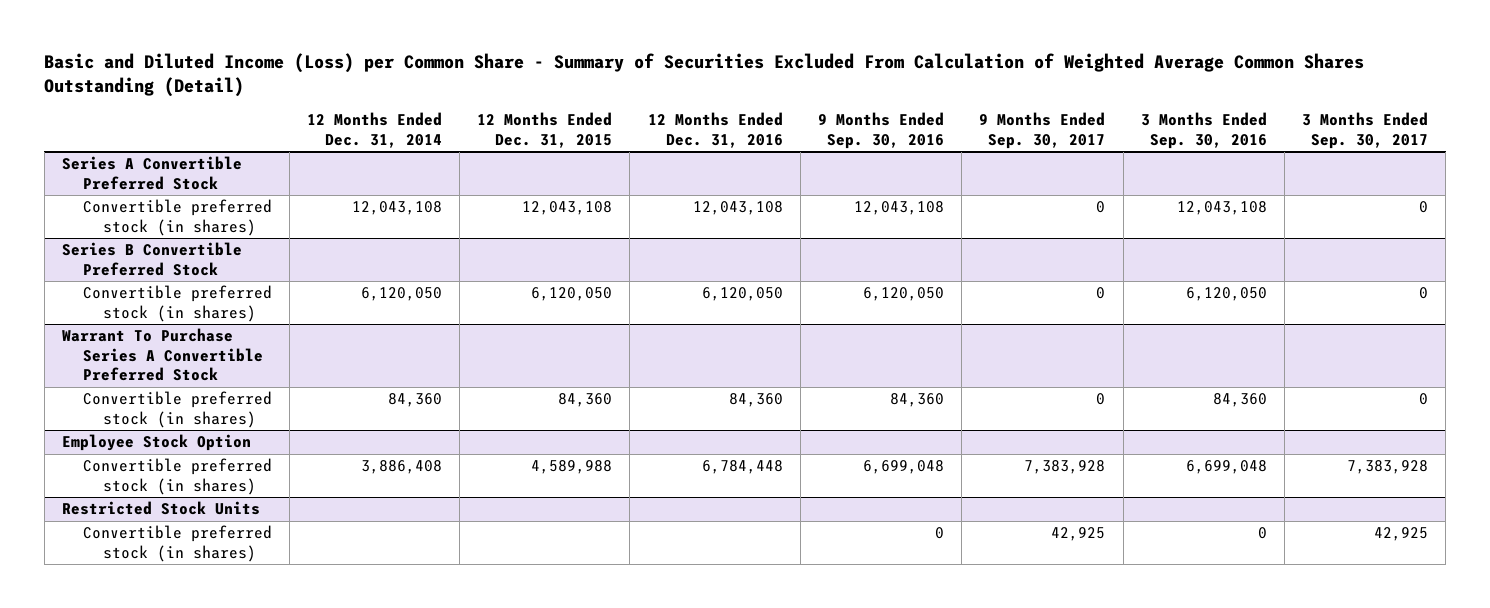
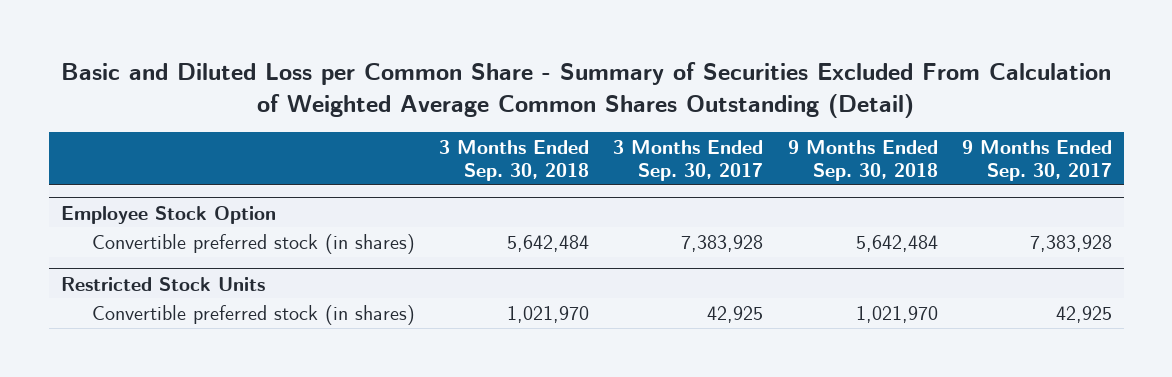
[44,53,1365,98] Basic and Diluted Income (Loss) per Common Share - Summary of Securities Excluded From Calculation of Weighted Average Common Shares Outstanding (Detail) -> [61,62,1112,118] Basic and Diluted Loss per Common Share - Summary of Securities Excluded From Calculation of Weighted Average Common Shares Outstanding (Detail)
[306,112,442,148] 12 Months Ended Dec. 31, 2014 -> none
[477,112,613,148] 12 Months Ended Dec. 31, 2015 -> none
[647,112,783,148] 12 Months Ended Dec. 31, 2016 -> none
[817,112,944,149] 9 Months Ended Sep. 30, 2016 -> none
[1140,112,1267,149] 3 Months Ended Sep. 30, 2016 -> none
none -> [439,139,590,182] 3 Months Ended Sep. 30, 2018
none -> [787,139,938,182] 9 Months Ended Sep. 30, 2018
[61,156,242,190] Series A Convertible Preferred Stock -> none
[82,199,272,236] Convertible preferred stock (in shares) -> none
[61,242,242,276] Series B Convertible Preferred Stock -> none
[82,285,272,322] Convertible preferred stock (in shares) -> none
[61,328,263,382] Warrant To Purchase Series A Convertible Preferred Stock -> none
[82,391,272,428] Convertible preferred stock (in shares) -> none

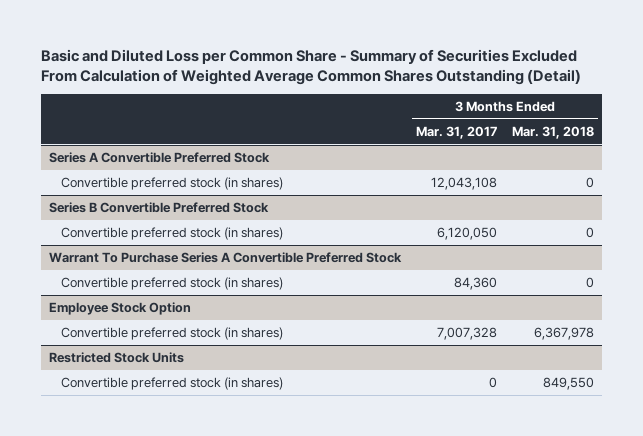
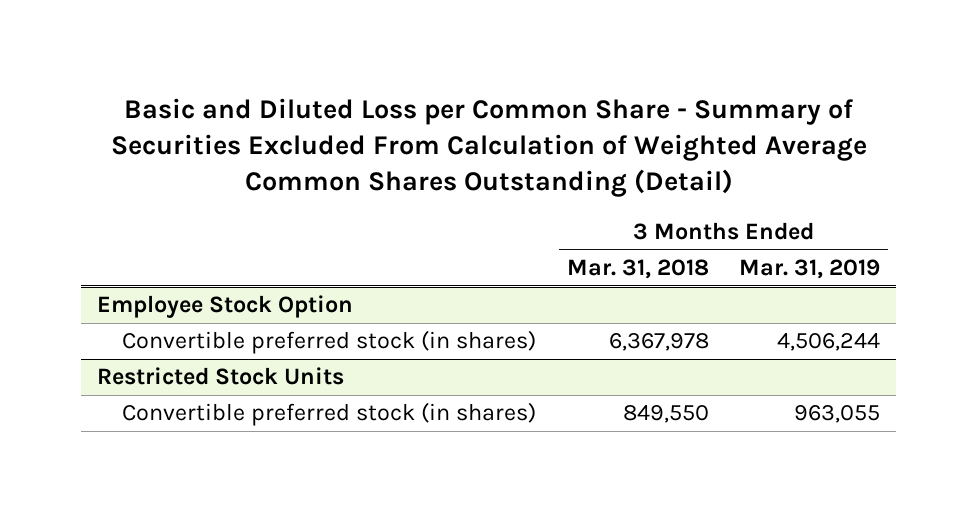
[416,125,498,139] Mar. 31, 2017 -> none
none -> [739,259,881,280] Mar. 31, 2019
[48,152,270,164] Series A Convertible Preferred Stock -> none
[61,177,284,191] Convertible preferred stock (in shares) -> none
[48,202,269,214] Series B Convertible Preferred Stock -> none
[61,227,284,241] Convertible preferred stock (in shares) -> none
[48,252,402,264] Warrant To Purchase Series A Convertible Preferred Stock -> none
[61,277,284,291] Convertible preferred stock (in shares) -> none

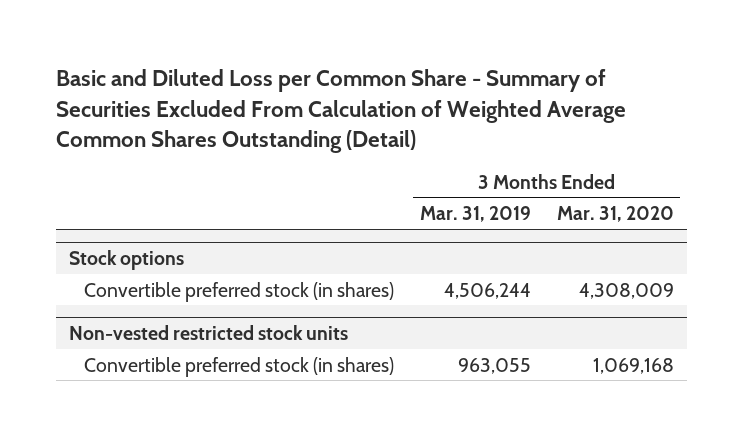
[566,259,709,280] Mar. 31, 2018 -> none
none -> [556,206,674,223] Mar. 31, 2020
[96,295,353,319] Employee Stock Option -> [69,249,185,270] Stock options
[96,367,344,386] Restricted Stock Units -> [69,324,349,340] Non-vested restricted stock units

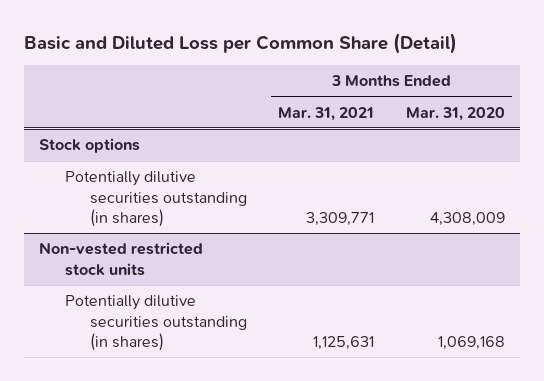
[56,69,627,153] Basic and Diluted Loss per Common Share - Summary of Securities Excluded From Calculation of Weighted Average Common Shares Outstanding (Detail) -> [23,32,457,54] Basic and Diluted Loss per Common Share (Detail)
[419,206,531,223] Mar. 31, 2019 -> none
none -> [278,106,375,121] Mar. 31, 2021
[84,281,395,302] Convertible preferred stock (in shares) -> [64,171,248,228] Potentially dilutive securities outstanding (in shares)
[84,356,395,377] Convertible preferred stock (in shares) -> [64,295,248,352] Potentially dilutive securities outstanding (in shares)

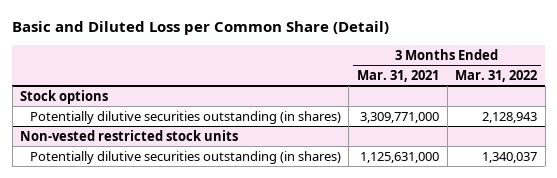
[405,106,505,121] Mar. 31, 2020 -> none
none -> [455,69,538,82] Mar. 31, 2022
[306,212,375,227] 3,309,771 -> [360,111,440,123] 3,309,771,000
[313,336,375,351] 1,125,631 -> [360,151,440,163] 1,125,631,000

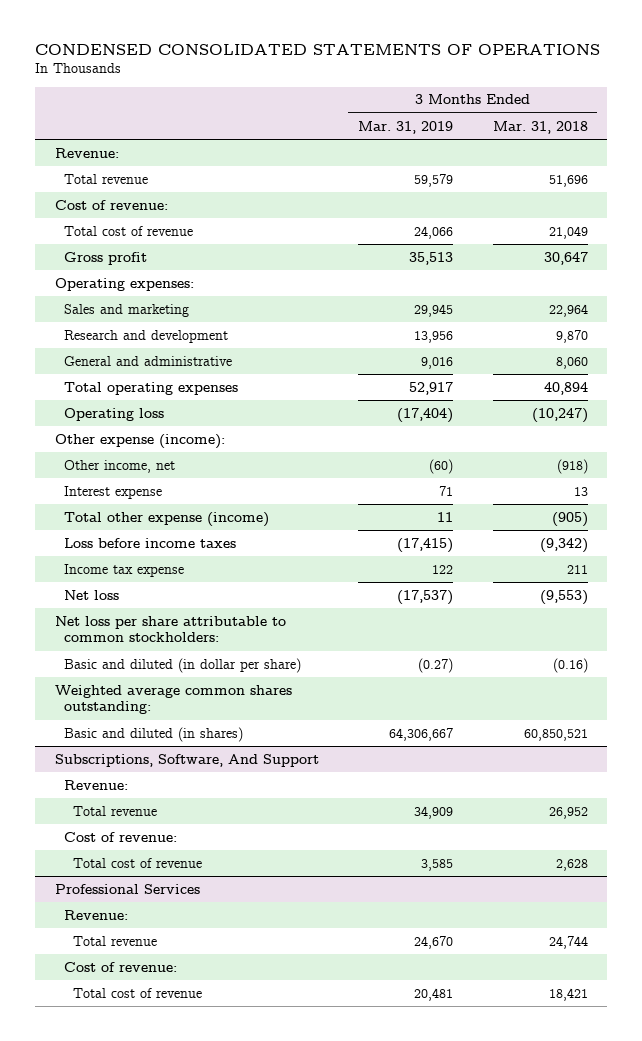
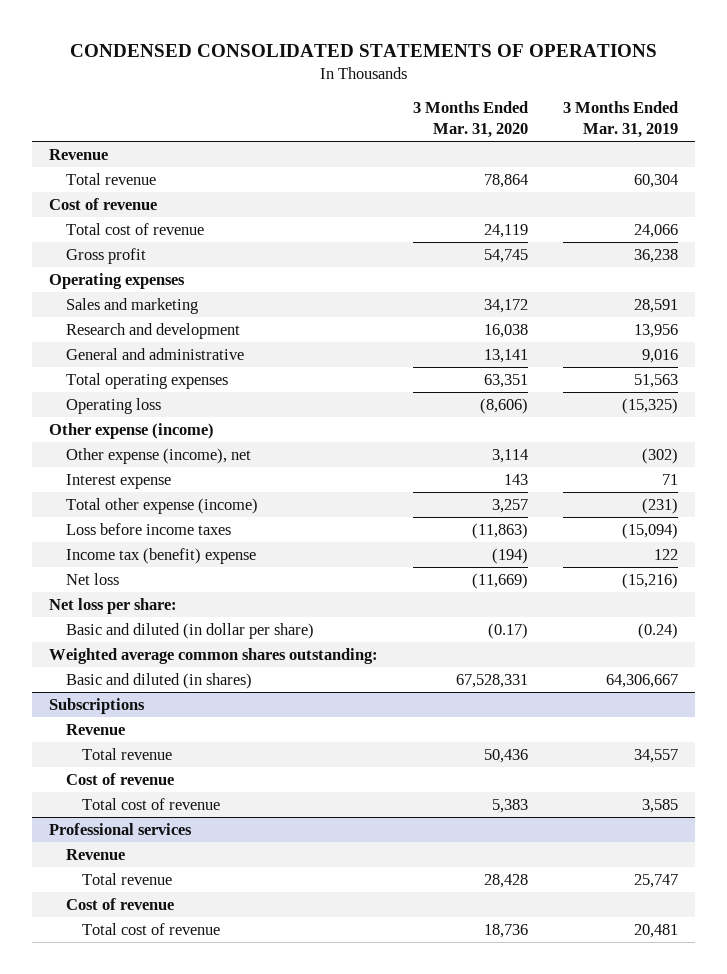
[492,120,588,134] Mar. 31, 2018 -> none
none -> [413,101,529,138] 3 Months Ended Mar. 31, 2020
[54,147,119,158] Revenue: -> [49,148,109,160] Revenue
[414,173,454,187] 59,579 -> [633,173,678,188] 60,304
[54,199,168,210] Cost of revenue: -> [49,197,158,210] Cost of revenue
[409,251,454,265] 35,513 -> [633,248,678,263] 36,238
[54,277,194,291] Operating expenses: -> [49,272,186,289] Operating expenses
[414,303,454,317] 29,945 -> [633,298,678,313] 28,591
[409,381,454,395] 52,917 -> [633,373,678,388] 51,563
[397,407,454,423] (17,404) -> [621,397,678,414] (15,325)
[54,433,225,449] Other expense (income): -> [49,422,215,439] Other expense (income)
[63,459,175,473] Other income, net -> [65,447,251,464] Other expense (income), net
[429,458,454,474] (60) -> [641,447,678,464] (302)
[437,511,454,522] 11 -> [641,497,678,514] (231)
[397,537,454,553] (17,415) -> [621,522,678,539] (15,094)
[63,563,184,577] Income tax expense -> [65,547,256,564] Income tax (benefit) expense
[397,589,454,605] (17,537) -> [621,572,678,589] (15,216)
[54,615,286,643] Net loss per share attributable to common stockholders: -> [49,597,178,614] Net loss per share:
[418,657,454,673] (0.27) -> [637,622,678,639] (0.24)
[54,753,319,767] Subscriptions, Software, And Support -> none
none -> [49,697,146,714] Subscriptions
[63,779,128,790] Revenue: -> [65,723,125,735] Revenue
[414,805,454,819] 34,909 -> [633,748,678,763] 34,557
[63,831,177,842] Cost of revenue: -> [65,772,174,785] Cost of revenue
[54,883,200,894] Professional Services -> [49,822,193,835] Professional services
[63,909,128,920] Revenue: -> [65,848,125,860] Revenue
[414,935,454,949] 24,670 -> [633,873,678,888] 25,747
[63,961,177,972] Cost of revenue: -> [65,897,174,910] Cost of revenue

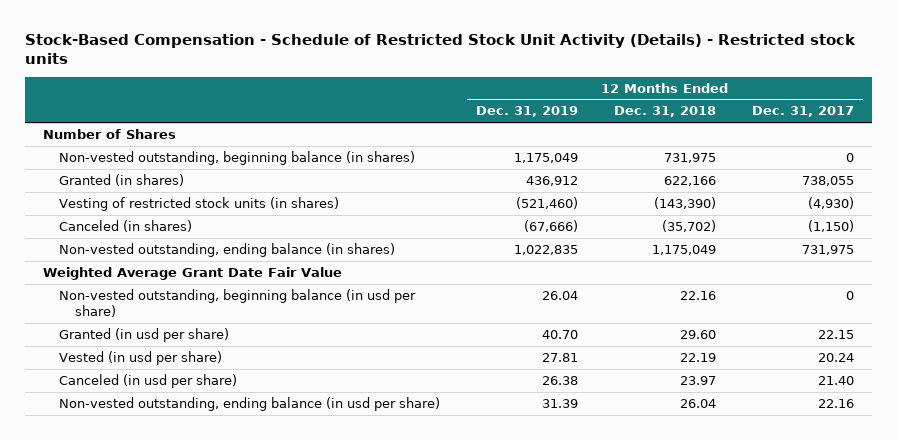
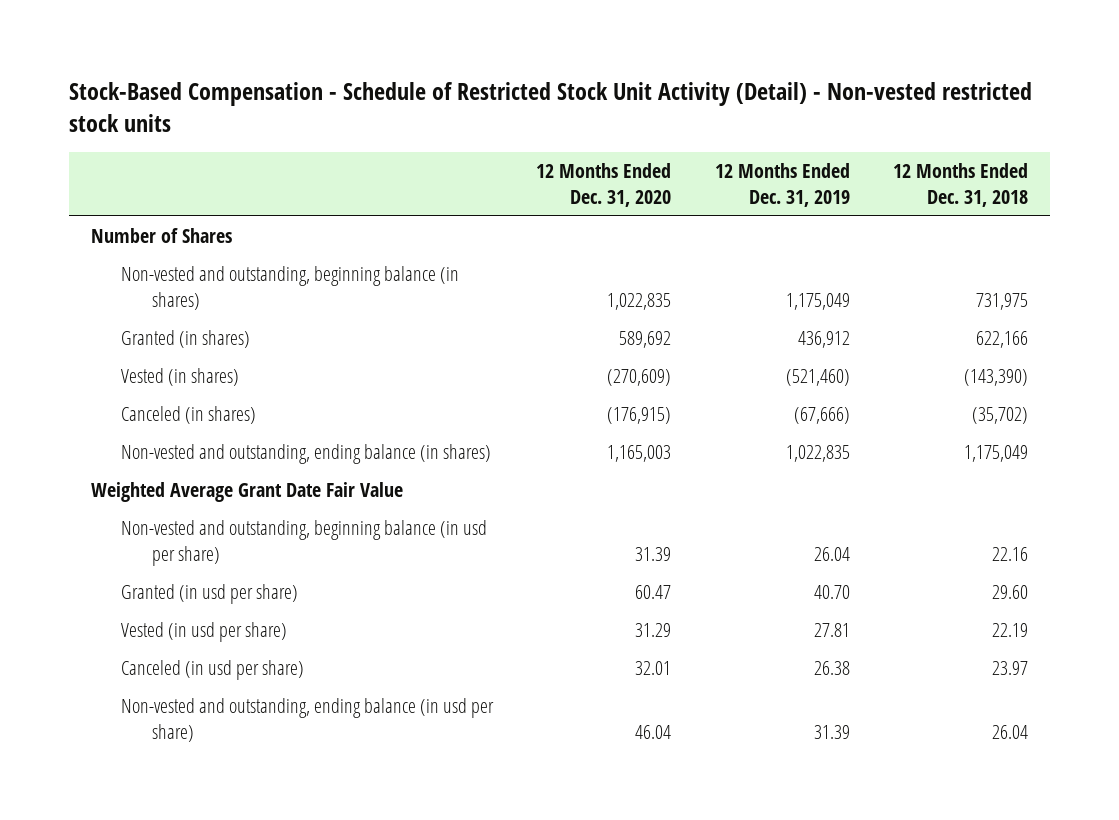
[25,33,857,65] Stock-Based Compensation - Schedule of Restricted Stock Unit Activity (Details) - Restricted stock units -> [68,82,1032,132] Stock-Based Compensation - Schedule of Restricted Stock Unit Activity (Detail) - Non-vested restricted stock units
[752,106,855,118] Dec. 31, 2017 -> none
none -> [536,163,672,207] 12 Months Ended Dec. 31, 2020
[58,150,415,165] Non-vested outstanding, beginning balance (in shares) -> [121,266,460,310] Non-vested and outstanding, beginning balance (in shares)
[58,196,339,211] Vesting of restricted stock units (in shares) -> [121,368,240,387] Vested (in shares)
[58,242,395,257] Non-vested outstanding, ending balance (in shares) -> [121,444,492,465] Non-vested and outstanding, ending balance (in shares)
[58,288,416,318] Non-vested outstanding, beginning balance (in usd per share) -> [121,520,488,566] Non-vested and outstanding, beginning balance (in usd per share)
[58,396,440,411] Non-vested outstanding, ending balance (in usd per share) -> [121,698,495,742] Non-vested and outstanding, ending balance (in usd per share)

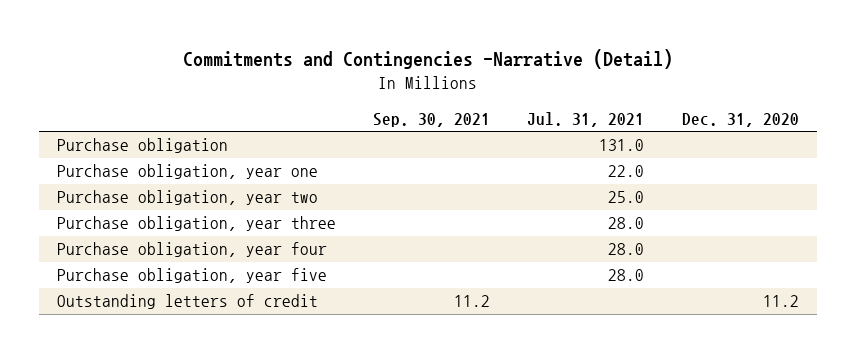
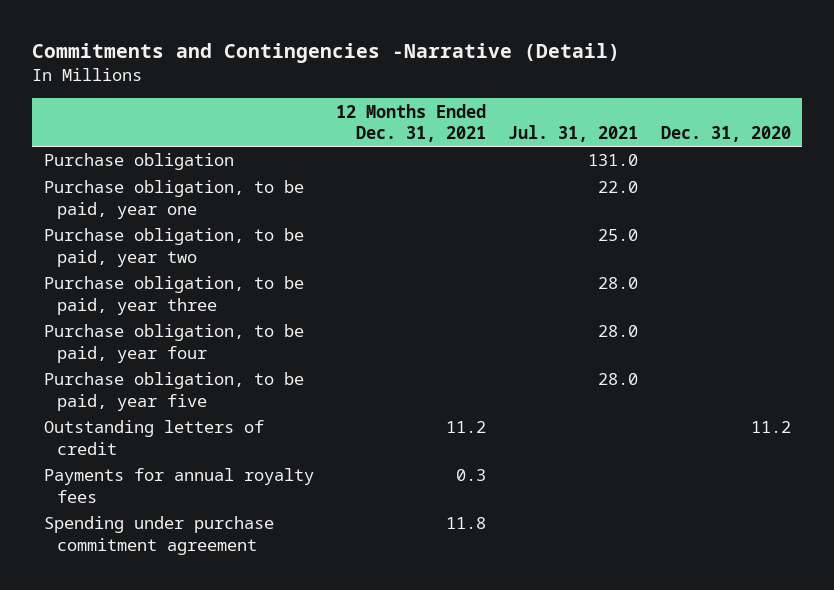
[373,112,491,127] Sep. 30, 2021 -> none
none -> [335,103,486,143] 12 Months Ended Dec. 31, 2021
[57,164,319,180] Purchase obligation, year one -> [43,180,304,220] Purchase obligation, to be paid, year one
[57,190,319,206] Purchase obligation, year two -> [43,228,304,268] Purchase obligation, to be paid, year two
[57,216,337,232] Purchase obligation, year three -> [43,276,304,316] Purchase obligation, to be paid, year three
[57,242,328,258] Purchase obligation, year four -> [43,324,304,364] Purchase obligation, to be paid, year four
[57,268,328,284] Purchase obligation, year five -> [43,372,304,412] Purchase obligation, to be paid, year five
none -> [43,468,314,504] Payments for annual royalty fees
none -> [43,516,274,556] Spending under purchase commitment agreement

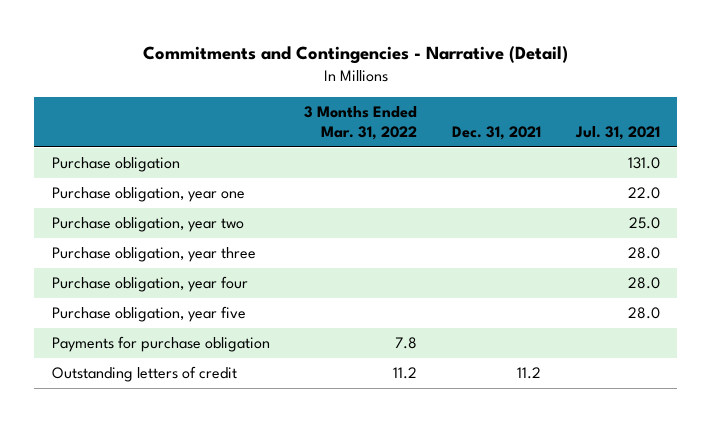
[32,43,621,64] Commitments and Contingencies -Narrative (Detail) -> [142,46,568,65] Commitments and Contingencies - Narrative (Detail)
[335,103,486,143] 12 Months Ended Dec. 31, 2021 -> none
[660,126,791,143] Dec. 31, 2020 -> none
none -> [304,106,418,140] 3 Months Ended Mar. 31, 2022
none -> [451,125,541,140] Dec. 31, 2021
[43,180,304,220] Purchase obligation, to be paid, year one -> [51,187,245,203] Purchase obligation, year one
[43,228,304,268] Purchase obligation, to be paid, year two -> [51,217,244,233] Purchase obligation, year two
[43,276,304,316] Purchase obligation, to be paid, year three -> [51,247,256,263] Purchase obligation, year three
[43,324,304,364] Purchase obligation, to be paid, year four -> [51,276,248,293] Purchase obligation, year four
[43,372,304,412] Purchase obligation, to be paid, year five -> [51,306,246,323] Purchase obligation, year five
none -> [51,336,270,353] Payments for purchase obligation
[43,468,314,504] Payments for annual royalty fees -> none
[43,516,274,556] Spending under purchase commitment agreement -> none

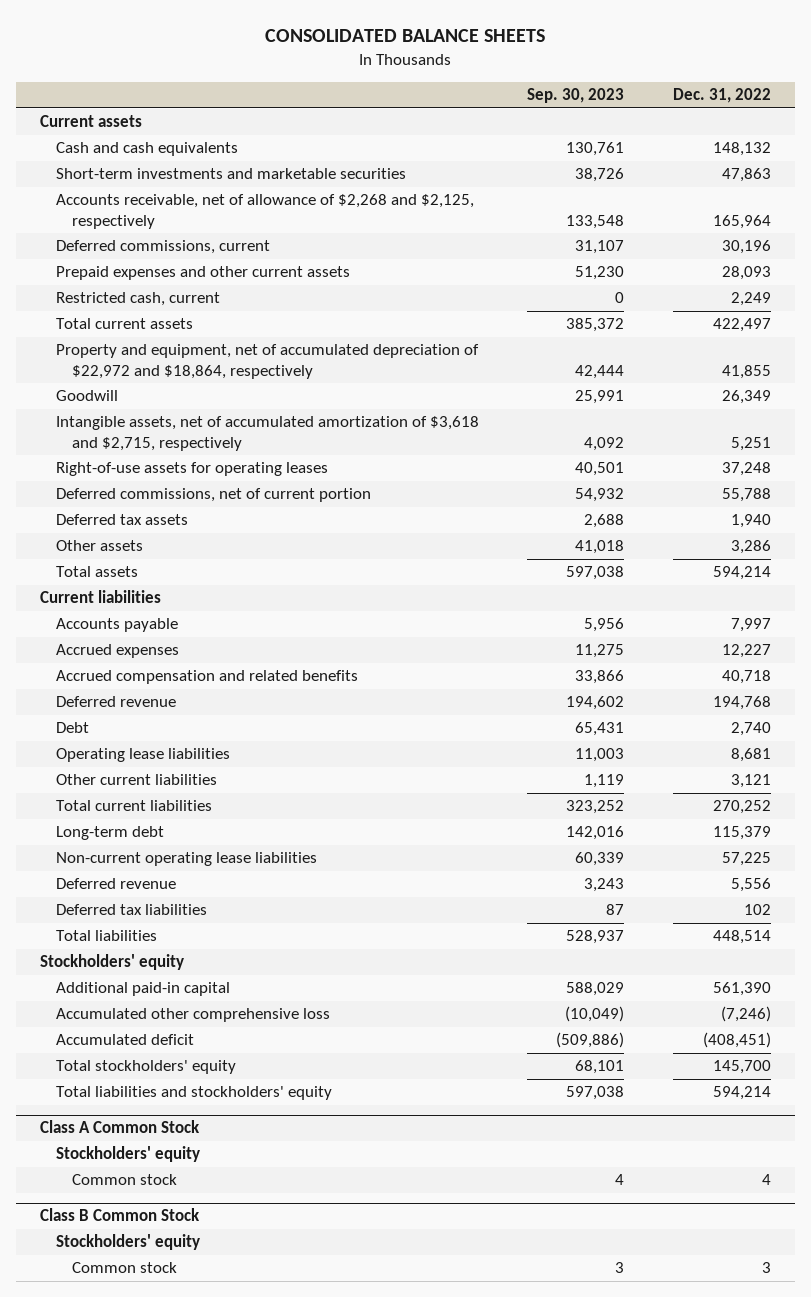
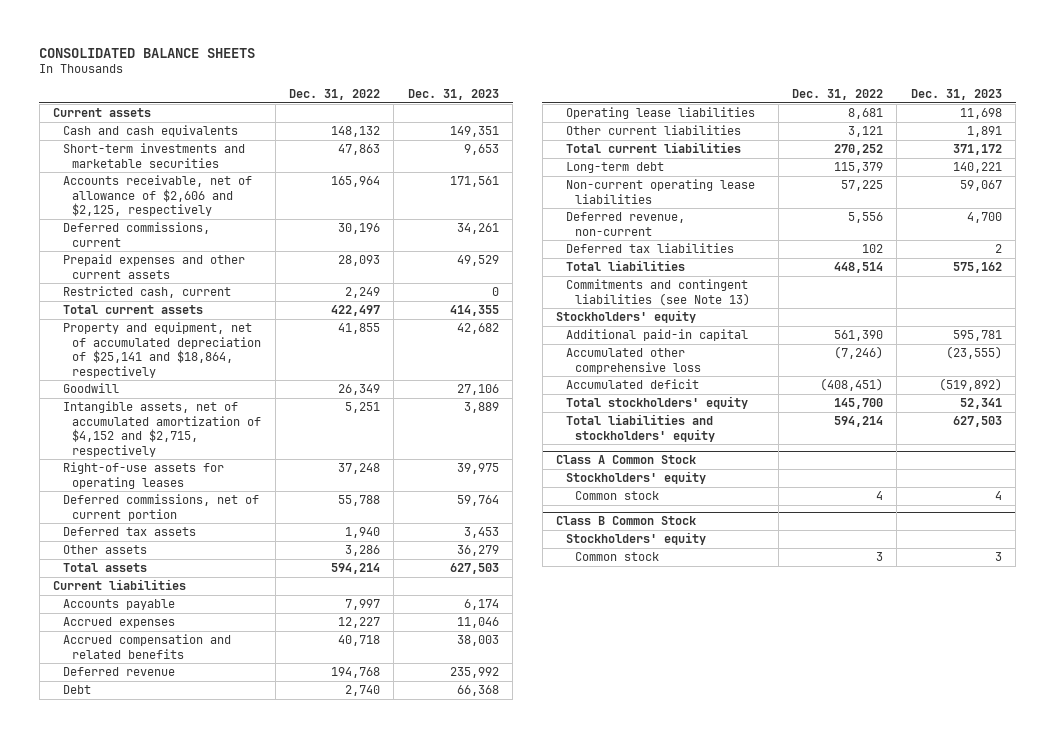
[527,88,625,104] Sep. 30, 2023 -> none
none -> [407,89,499,101] Dec. 31, 2023
[56,194,475,229] Accounts receivable, net of allowance of $2,268 and $2,125, respectively -> [62,175,252,217] Accounts receivable, net of allowance of $2,606 and $2,125, respectively
[56,344,480,379] Property and equipment, net of accumulated depreciation of $22,972 and $18,864, respectively -> [62,322,262,378] Property and equipment, net of accumulated depreciation of $25,141 and $18,864, respectively
[56,416,480,451] Intangible assets, net of accumulated amortization of $3,618 and $2,715, respectively -> [62,401,262,457] Intangible assets, net of accumulated amortization of $4,152 and $2,715, respectively
[56,878,177,890] Deferred revenue -> [565,212,685,236] Deferred revenue, non-current
none -> [565,279,751,306] Commitments and contingent liabilities (see Note 13)

